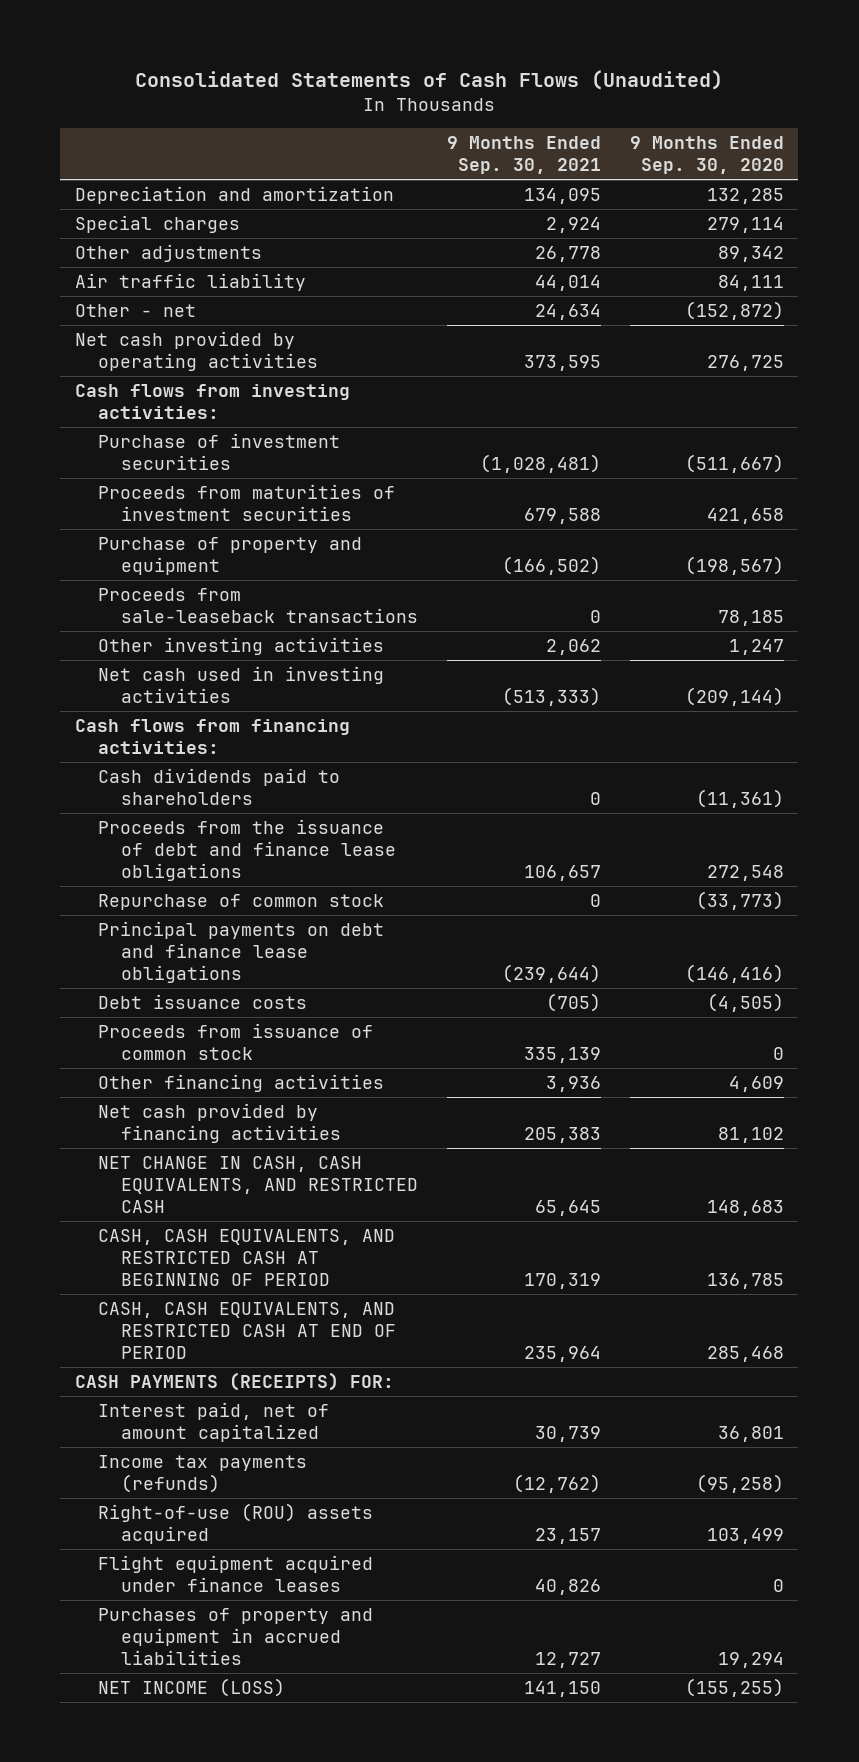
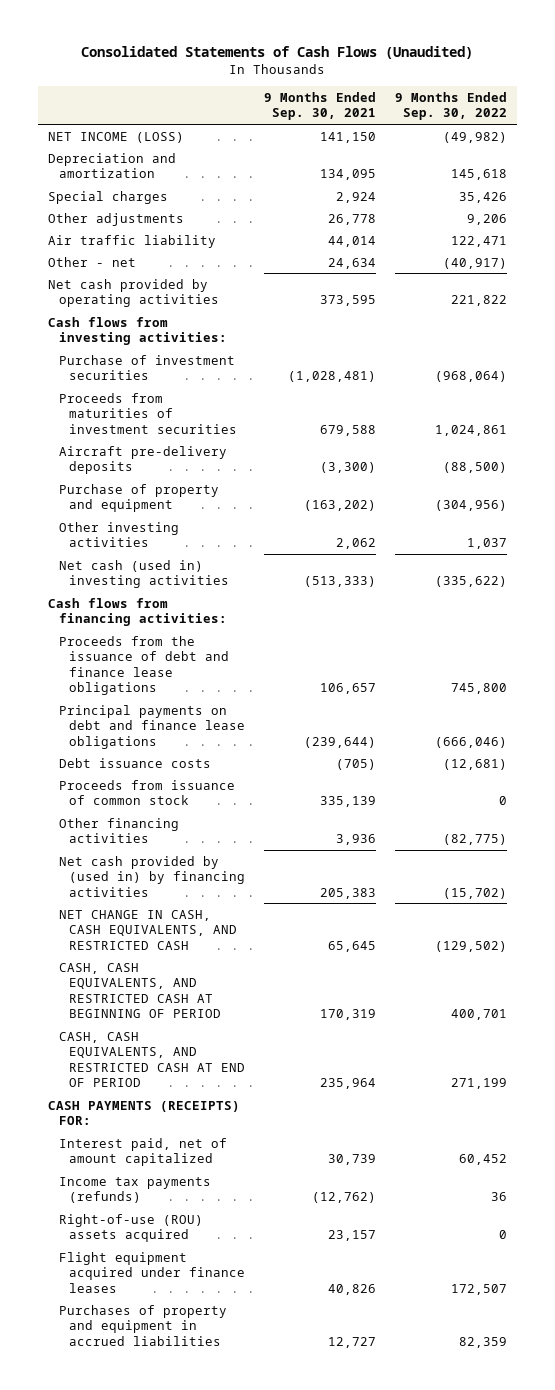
[629,135,784,175] 9 Months Ended Sep. 30, 2020 -> none
none -> [395,91,508,121] 9 Months Ended Sep. 30, 2022
[97,1677,285,1697] NET INCOME (LOSS) -> [47,131,184,143] NET INCOME (LOSS)
[97,587,419,623] Proceeds from sale-leaseback transactions -> none
none -> [58,445,227,475] Aircraft pre-delivery deposits
[501,555,601,575] (166,502) -> [304,500,377,512] (163,202)
[97,665,384,703] Net cash used in investing activities -> [58,559,230,589] Net cash (used in) investing activities
[97,767,340,805] Cash dividends paid to shareholders -> none
[97,893,384,910] Repurchase of common stock -> none
[97,1102,342,1143] Net cash provided by financing activities -> [58,855,246,897] Net cash provided by (used in) by financing activities

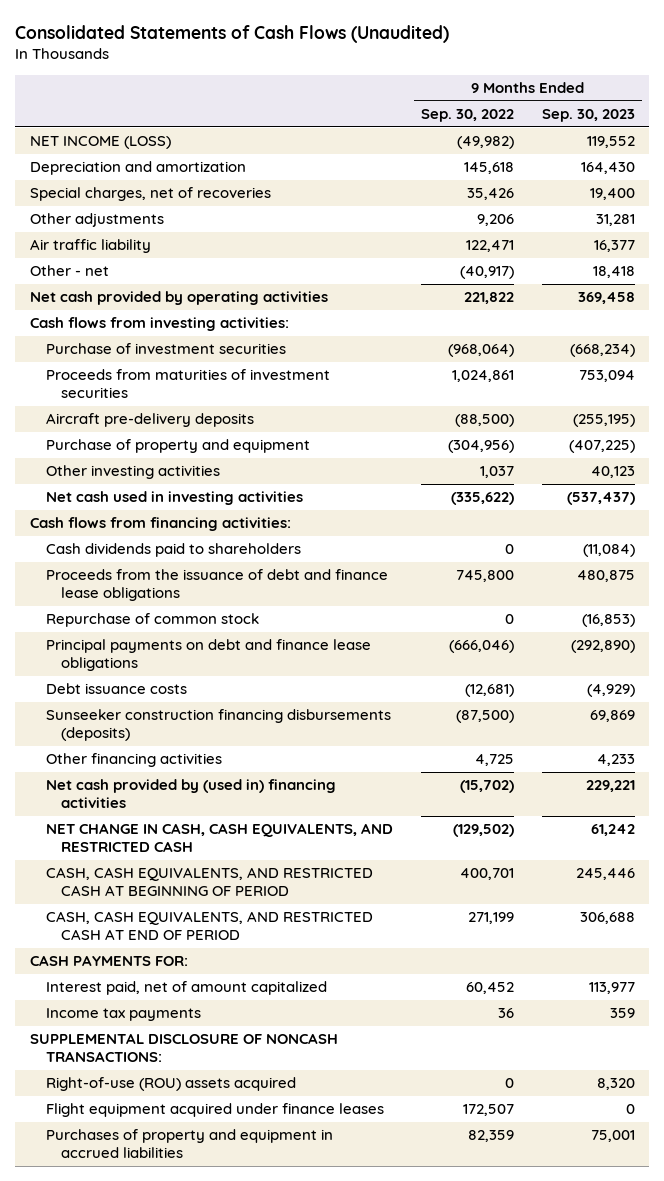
[264,91,377,121] 9 Months Ended Sep. 30, 2021 -> none
none -> [541,108,635,122] Sep. 30, 2023
[47,190,168,204] Special charges -> [29,187,271,202] Special charges, net of recoveries
[58,559,230,589] Net cash (used in) investing activities -> [45,491,303,506] Net cash used in investing activities
none -> [45,543,301,558] Cash dividends paid to shareholders
none -> [45,613,259,628] Repurchase of common stock
[58,779,235,806] Proceeds from issuance of common stock -> none
none -> [45,709,391,742] Sunseeker construction financing disbursements (deposits)
[443,834,508,846] (82,775) -> [474,754,514,767] 4,725
[58,855,246,897] Net cash provided by (used in) by financing activities -> [45,779,336,809] Net cash provided by (used in) financing activities
[47,1100,240,1126] CASH PAYMENTS (RECEIPTS) FOR: -> [29,955,188,967] CASH PAYMENTS FOR:
[58,1176,211,1204] Income tax payments (refunds) -> [45,1008,201,1022] Income tax payments
none -> [29,1033,338,1063] SUPPLEMENTAL DISCLOSURE OF NONCASH TRANSACTIONS:

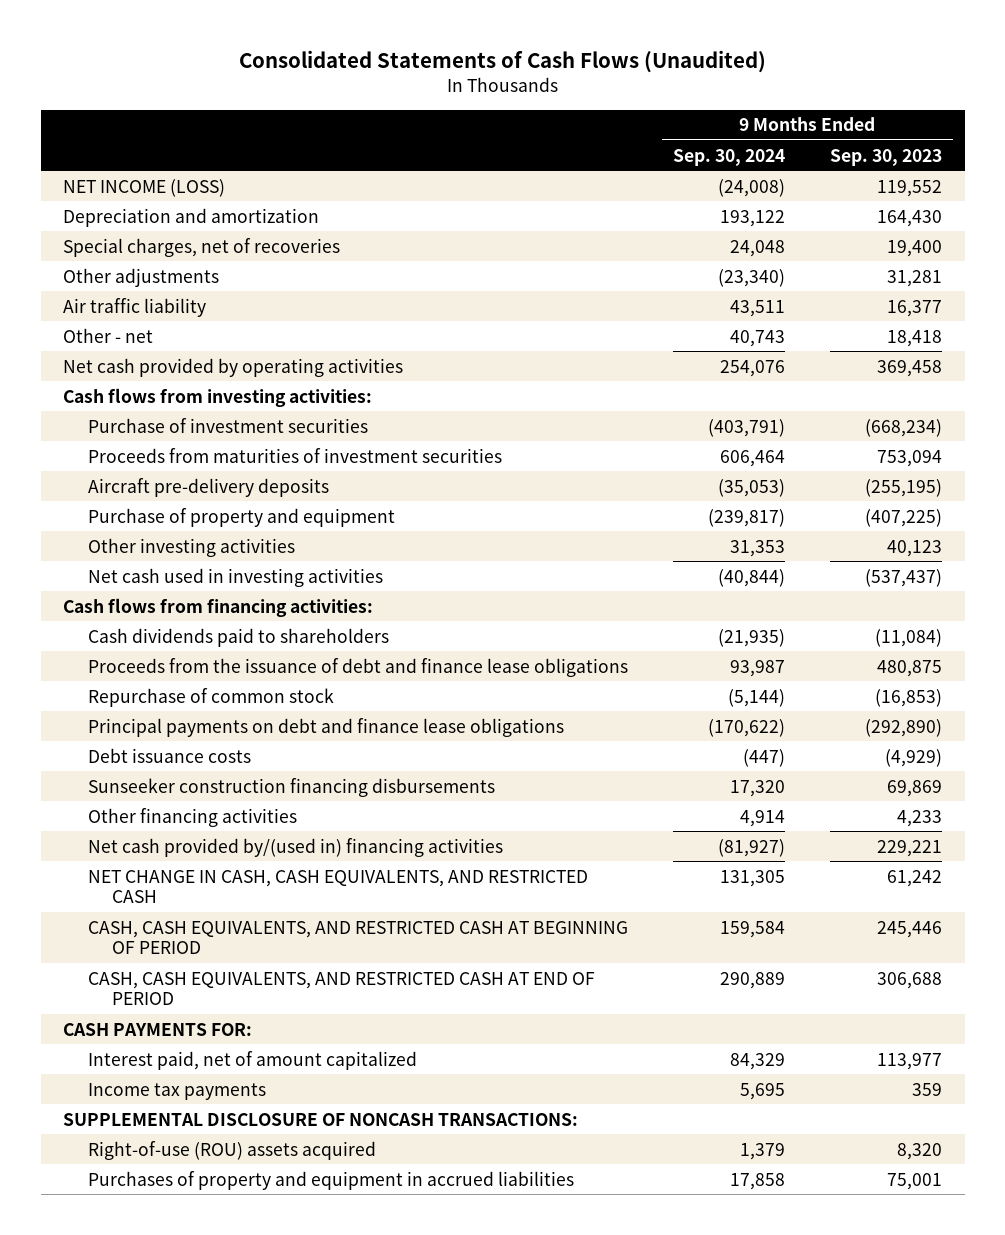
[420,108,514,122] Sep. 30, 2022 -> none
none -> [672,148,785,166] Sep. 30, 2024
[45,709,391,742] Sunseeker construction financing disbursements (deposits) -> [87,777,495,797] Sunseeker construction financing disbursements
[45,779,336,809] Net cash provided by (used in) financing activities -> [87,837,503,857] Net cash provided by/(used in) financing activities
[45,1103,384,1118] Flight equipment acquired under finance leases -> none

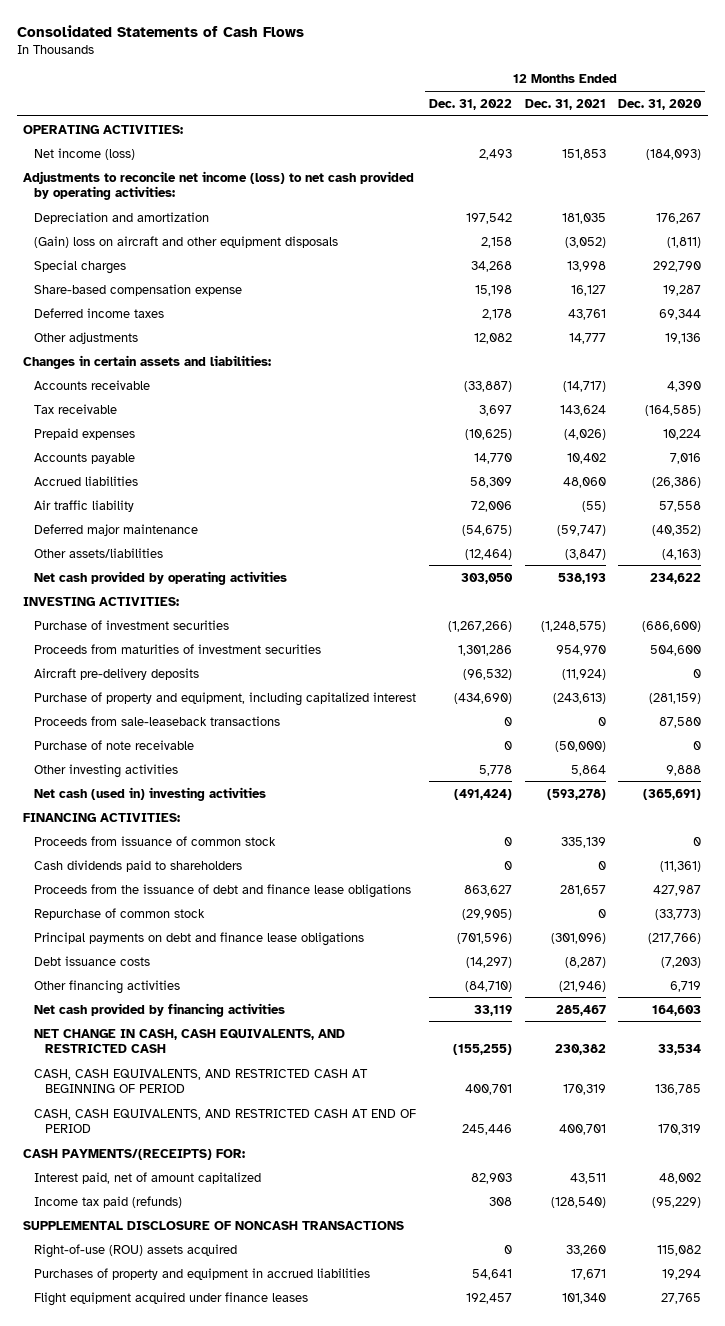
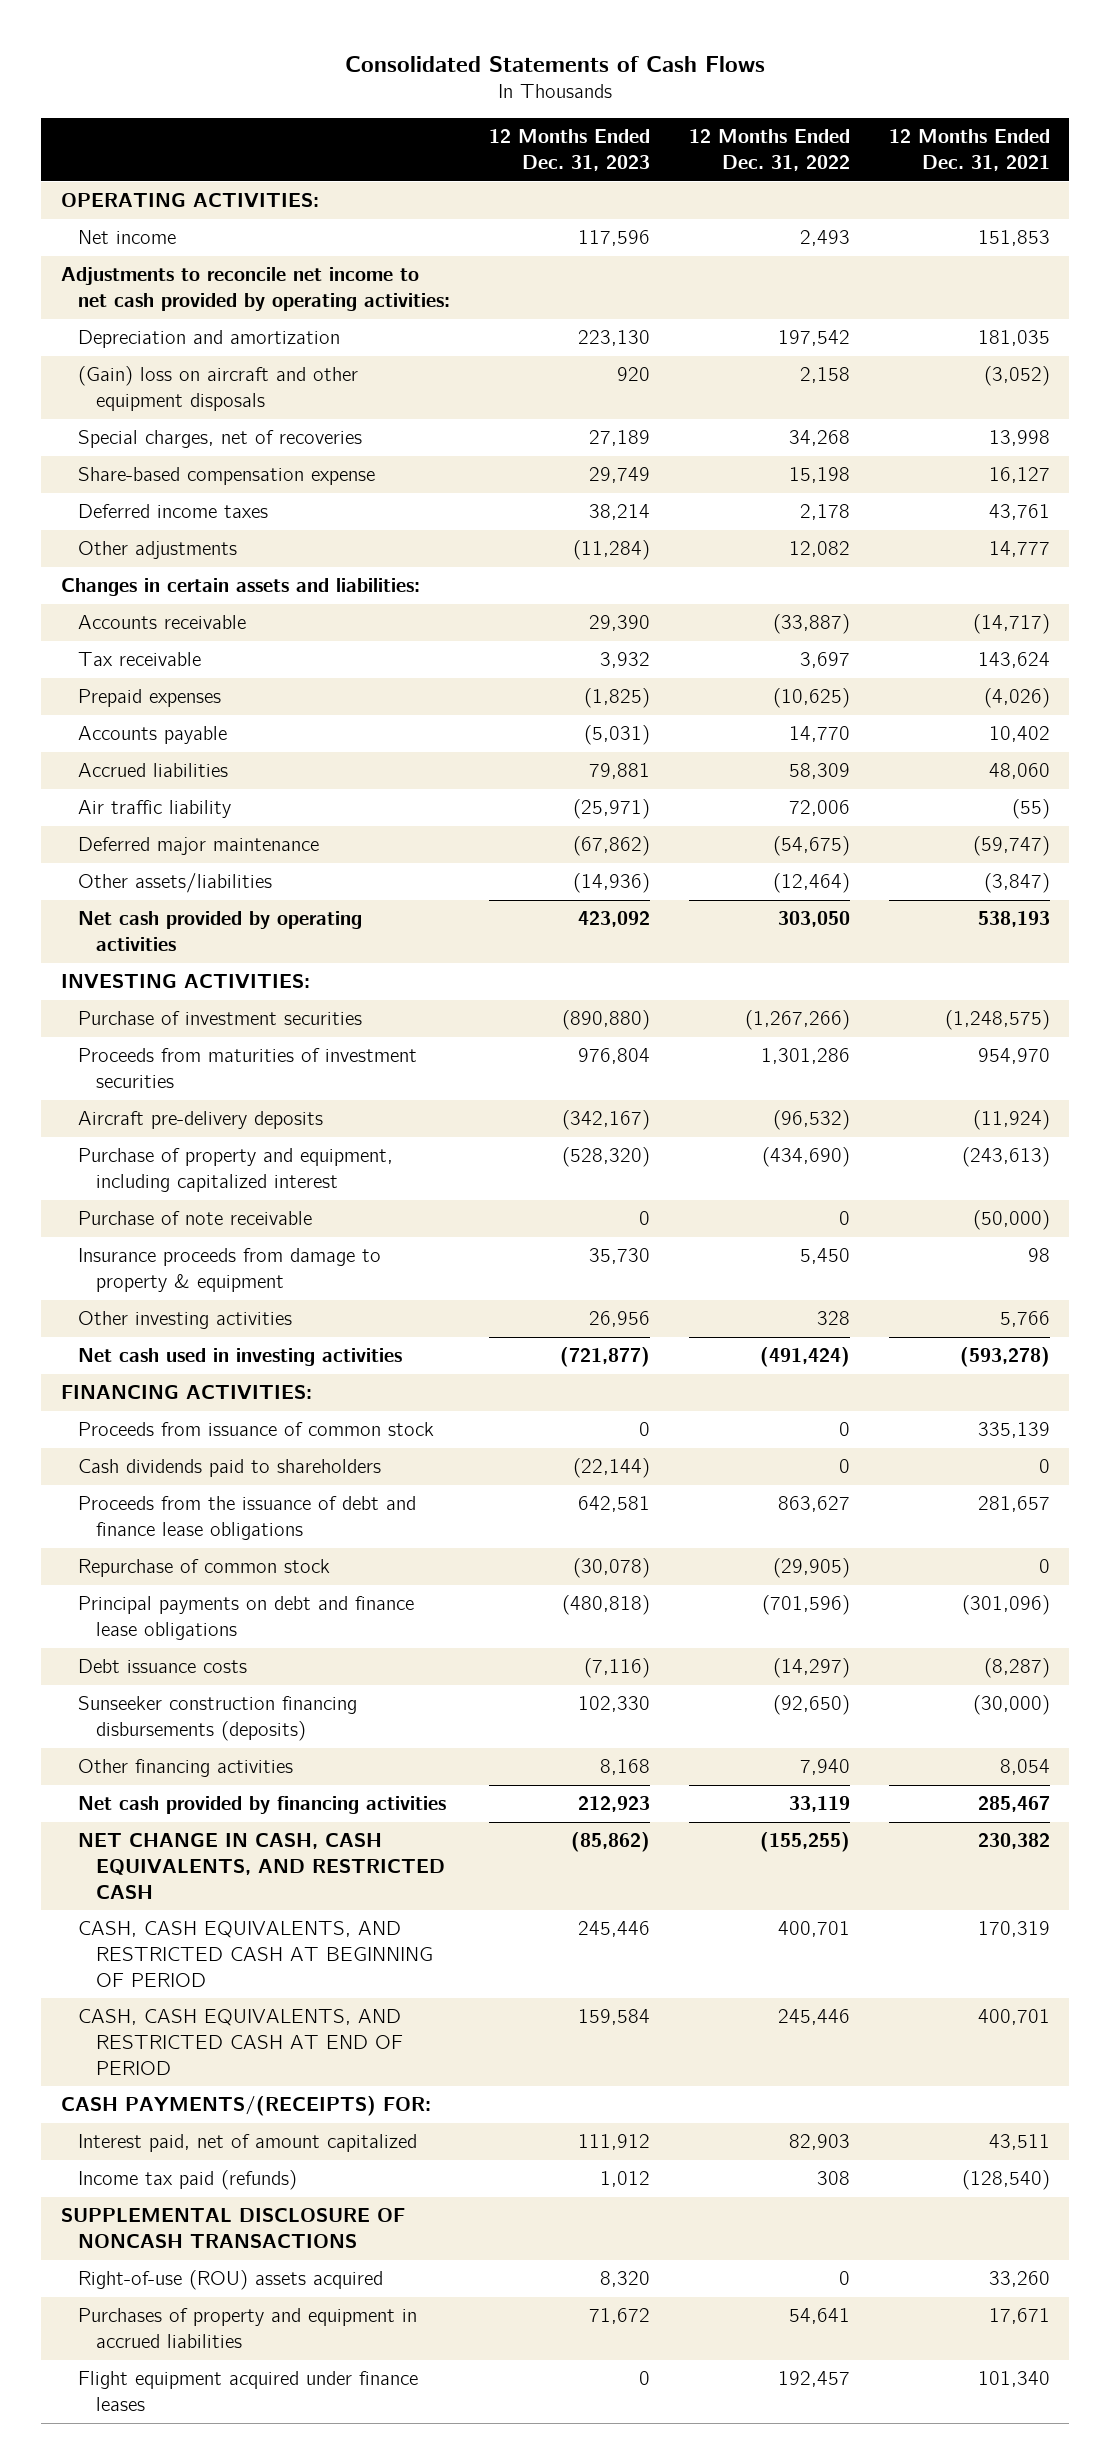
[618,98,703,110] Dec. 31, 2020 -> none
none -> [489,129,651,172] 12 Months Ended Dec. 31, 2023
[33,147,135,160] Net income (loss) -> [78,230,177,245] Net income
[23,170,415,200] Adjustments to reconcile net income (loss) to net cash provided by operating activities: -> [60,267,451,311] Adjustments to reconcile net income to net cash provided by operating activities:
[33,259,126,274] Special charges -> [78,430,363,449] Special charges, net of recoveries
[33,715,280,726] Proceeds from sale-leaseback transactions -> none
none -> [78,1248,382,1292] Insurance proceeds from damage to property & equipment
[478,764,512,776] 5,778 -> [816,1311,850,1326] 328
[570,764,606,776] 5,864 -> [999,1311,1050,1328] 5,766
[33,786,266,801] Net cash (used in) investing activities -> [78,1348,403,1367] Net cash used in investing activities
none -> [78,1696,358,1741] Sunseeker construction financing disbursements (deposits)
[464,980,512,992] (84,710) -> [799,1759,850,1776] 7,940
[558,980,606,992] (21,946) -> [999,1759,1050,1776] 8,054

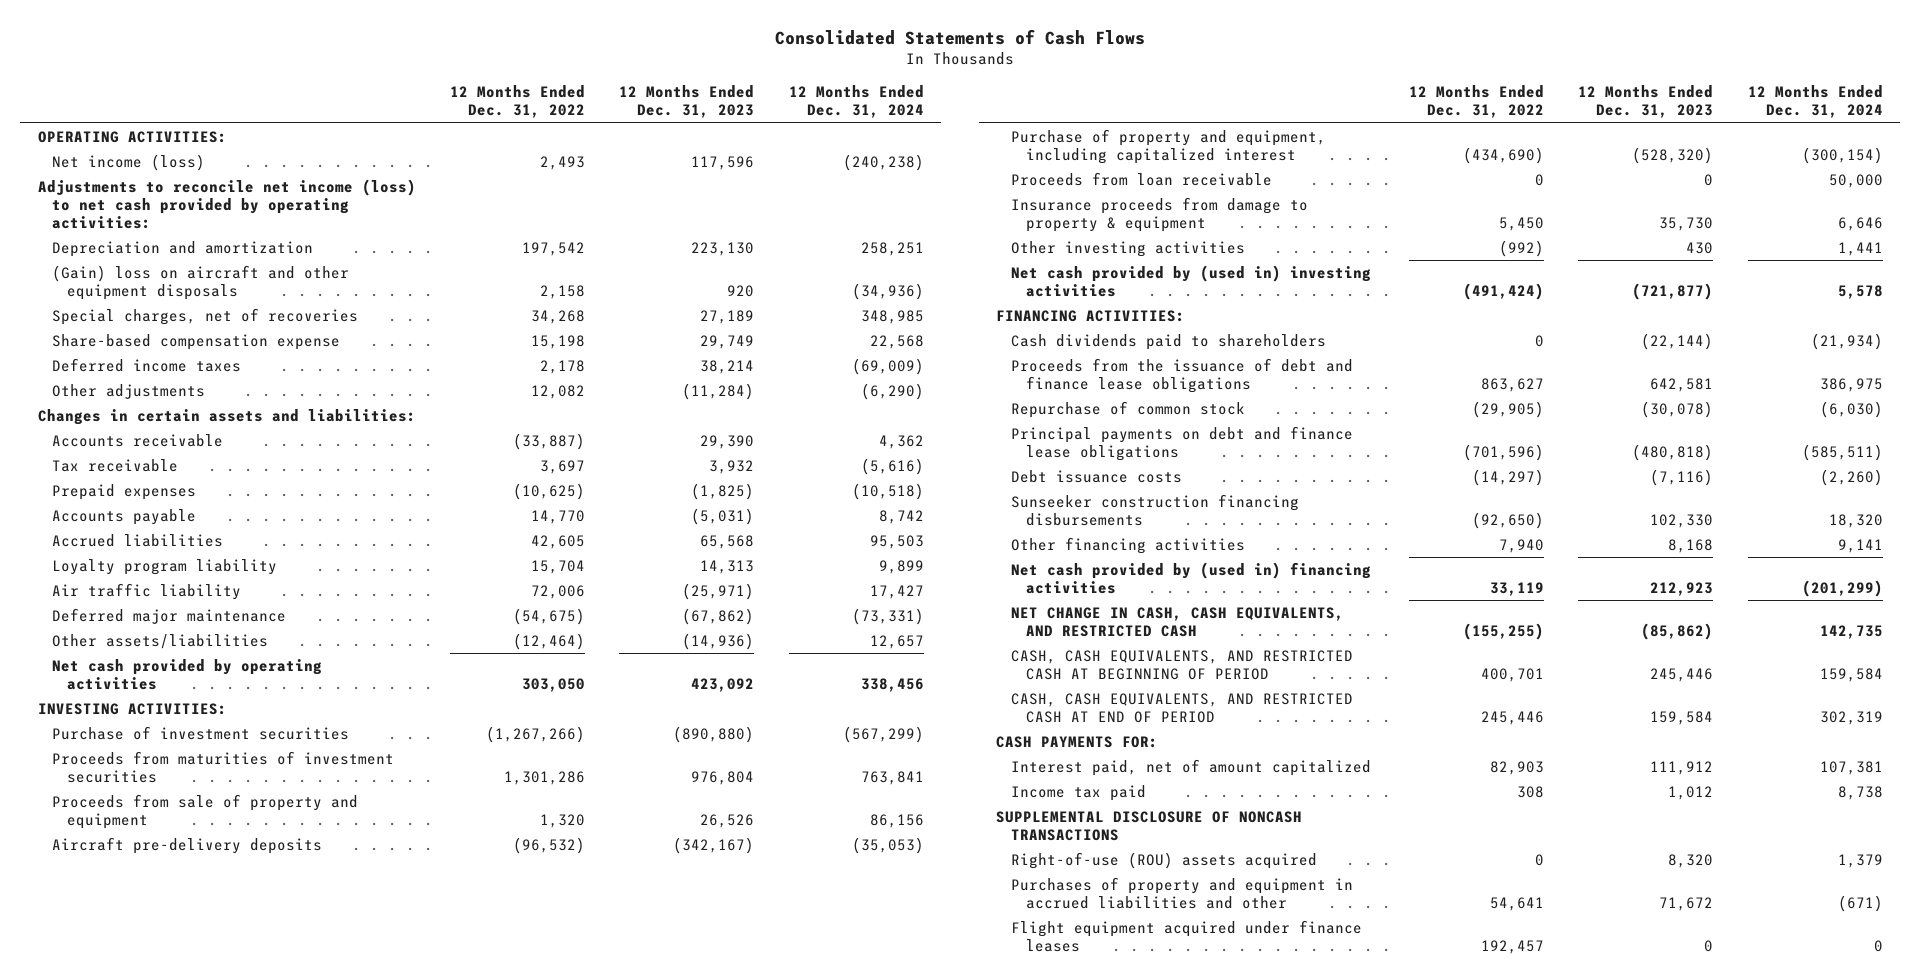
[888,129,1050,172] 12 Months Ended Dec. 31, 2021 -> none
none -> [788,85,924,119] 12 Months Ended Dec. 31, 2024
[78,230,177,245] Net income -> [52,153,206,171] Net income (loss)
[60,267,451,311] Adjustments to reconcile net income to net cash provided by operating activities: -> [37,178,416,229] Adjustments to reconcile net income (loss) to net cash provided by operating activities:
[589,763,651,780] 79,881 -> [700,534,755,549] 65,568
[788,763,850,780] 58,309 -> [531,534,586,549] 42,605
none -> [52,558,278,575] Loyalty program liability
none -> [52,793,359,829] Proceeds from sale of property and equipment
[78,1211,313,1226] Purchase of note receivable -> none
none -> [1010,171,1272,186] Proceeds from loan receivable
[589,1311,651,1328] 26,956 -> [1686,241,1714,254] 430
[816,1311,850,1326] 328 -> [1498,239,1544,257] (992)
[78,1348,403,1367] Net cash used in investing activities -> [1010,264,1371,297] Net cash provided by (used in) investing activities
[78,1422,435,1437] Proceeds from issuance of common stock -> none
[78,1696,358,1741] Sunseeker construction financing disbursements (deposits) -> [1010,493,1299,526] Sunseeker construction financing disbursements
[78,1796,447,1815] Net cash provided by financing activities -> [1010,561,1371,594] Net cash provided by (used in) financing activities
[60,2096,431,2117] CASH PAYMENTS/(RECEIPTS) FOR: -> [996,735,1159,748] CASH PAYMENTS FOR:
[78,2170,298,2191] Income tax paid (refunds) -> [1010,784,1146,801] Income tax paid
[78,2308,418,2348] Purchases of property and equipment in accrued liabilities -> [1010,876,1353,909] Purchases of property and equipment in accrued liabilities and other

